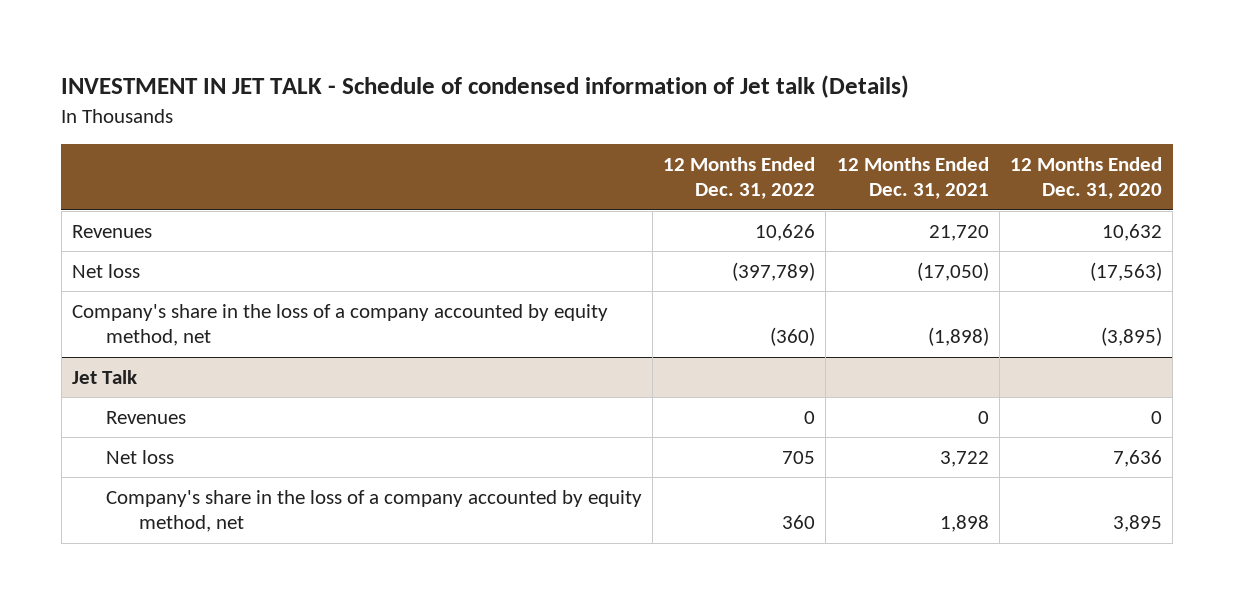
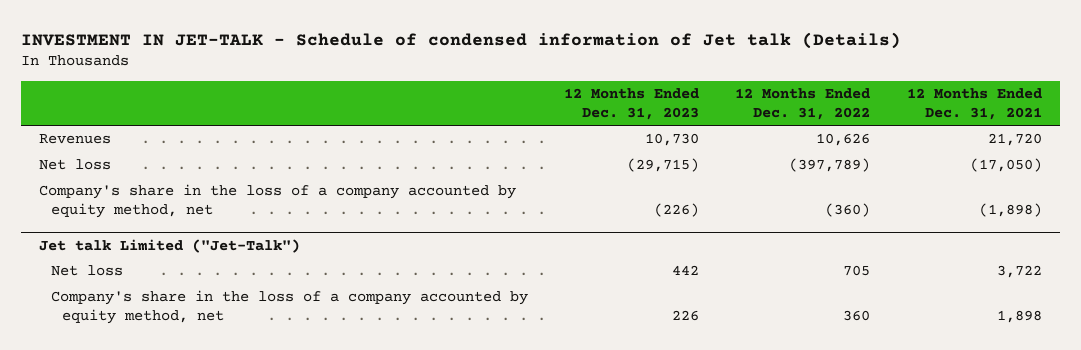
[61,75,910,99] INVESTMENT IN JET TALK - Schedule of condensed information of Jet talk (Details) -> [20,31,901,49] INVESTMENT IN JET-TALK - Schedule of condensed information of Jet talk (Details)
[1009,156,1162,200] 12 Months Ended Dec. 31, 2020 -> none
none -> [563,88,699,120] 12 Months Ended Dec. 31, 2023
[105,411,186,425] Revenues -> none
[72,370,138,385] Jet Talk -> [38,238,300,253] Jet talk Limited ("Jet-Talk")

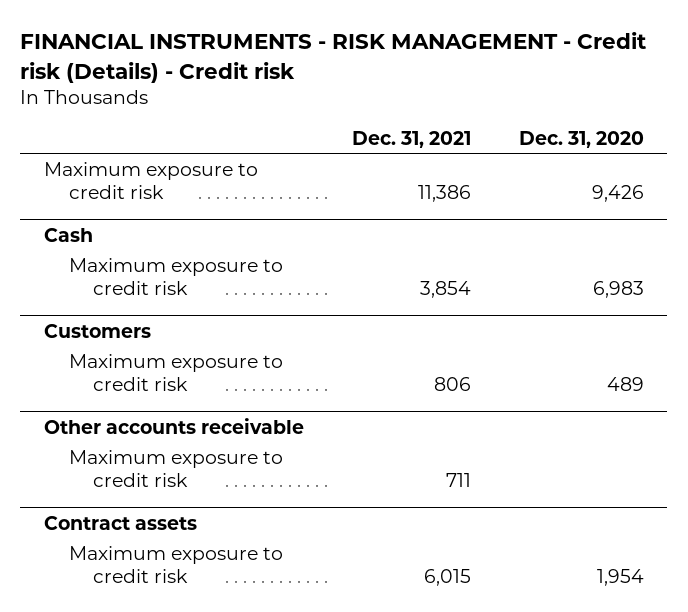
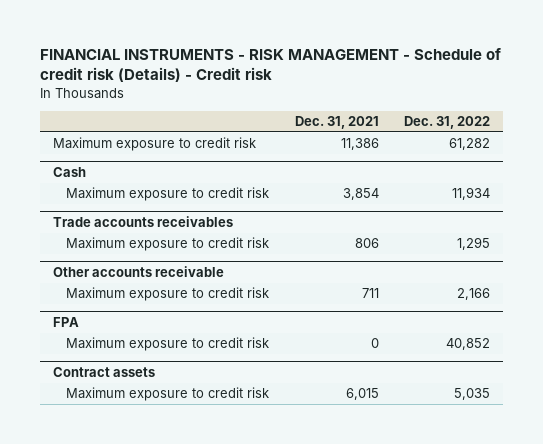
[20,32,647,83] FINANCIAL INSTRUMENTS - RISK MANAGEMENT - Credit risk (Details) - Credit risk -> [40,48,502,83] FINANCIAL INSTRUMENTS - RISK MANAGEMENT - Schedule of credit risk (Details) - Credit risk
[518,130,644,148] Dec. 31, 2020 -> none
none -> [403,115,490,129] Dec. 31, 2022
[44,323,152,338] Customers -> [53,216,234,228] Trade accounts receivables
none -> [53,317,80,328] FPA
none -> [66,337,270,352] Maximum exposure to credit risk

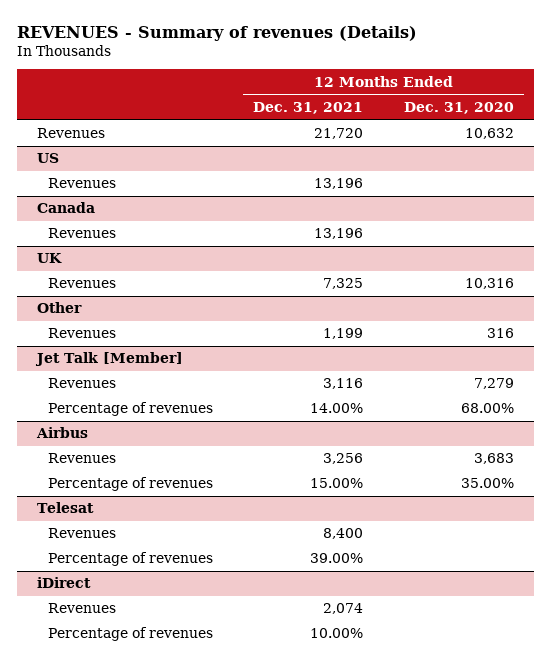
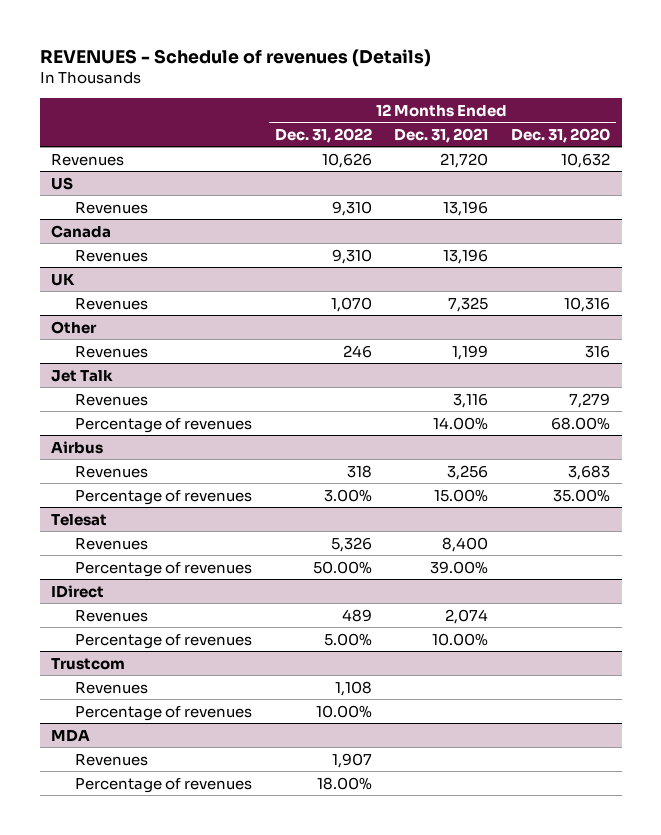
[16,25,417,41] REVENUES - Summary of revenues (Details) -> [39,48,431,67] REVENUES - Schedule of revenues (Details)
none -> [274,127,372,143] Dec. 31, 2022
[35,352,184,367] Jet Talk [Member] -> [50,369,113,382] Jet Talk
[37,577,92,589] iDirect -> [50,584,104,598] IDirect
none -> [50,657,125,670] Trustcom
none -> [74,681,148,694] Revenues
none -> [74,705,252,721] Percentage of revenues
none -> [50,728,90,742] MDA
none -> [74,753,148,766] Revenues
none -> [74,777,252,793] Percentage of revenues

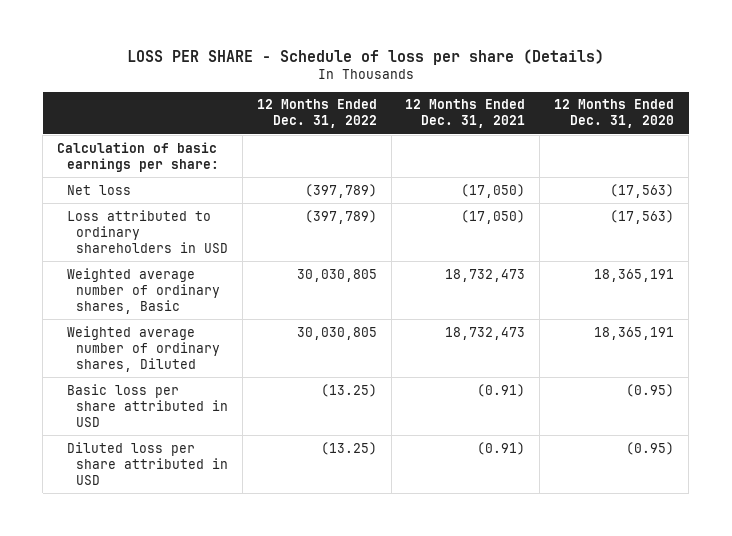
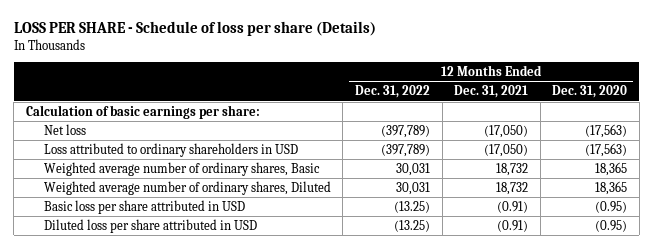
[296,268,377,282] 30,030,805 -> [395,162,430,176] 30,031
[445,268,526,282] 18,732,473 -> [496,162,529,176] 18,732
[594,268,675,282] 18,365,191 -> [595,161,628,176] 18,365
[296,326,377,340] 30,030,805 -> [395,181,430,195] 30,031
[445,326,526,340] 18,732,473 -> [496,181,529,195] 18,732
[594,326,675,340] 18,365,191 -> [595,180,628,195] 18,365

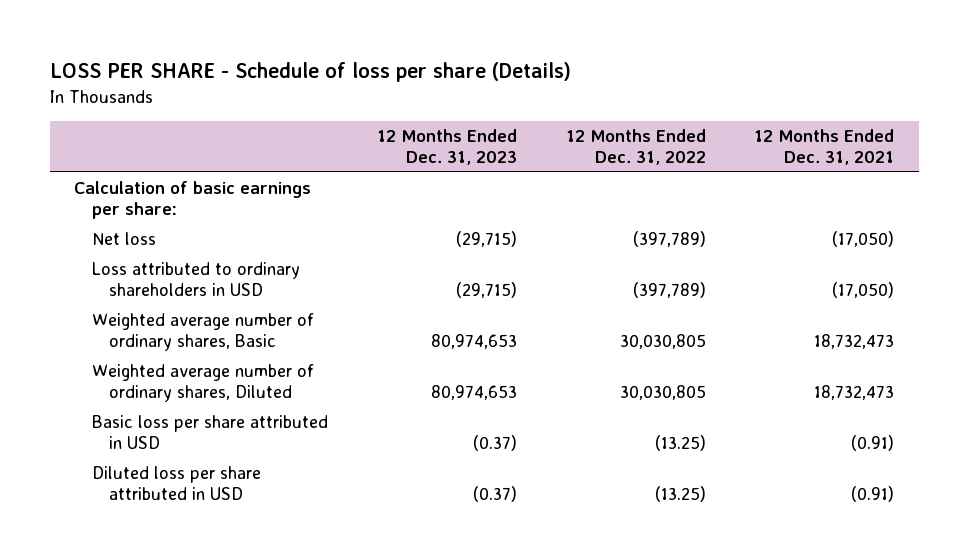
[552,85,628,99] Dec. 31, 2020 -> none
none -> [376,128,517,166] 12 Months Ended Dec. 31, 2023
[395,162,430,176] 30,031 -> [619,334,706,350] 30,030,805
[496,162,529,176] 18,732 -> [814,334,895,350] 18,732,473
[395,181,430,195] 30,031 -> [619,385,706,401] 30,030,805
[496,181,529,195] 18,732 -> [814,385,895,401] 18,732,473

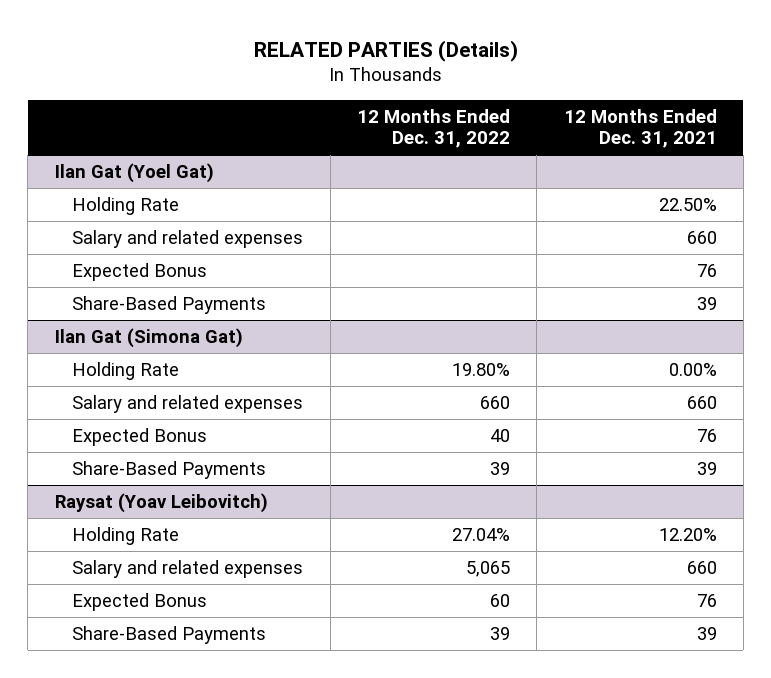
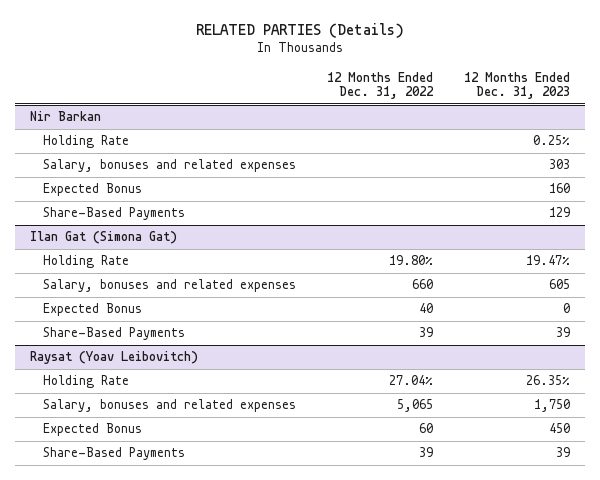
[563,108,717,149] 12 Months Ended Dec. 31, 2021 -> none
none -> [463,71,570,100] 12 Months Ended Dec. 31, 2023
[54,163,214,184] Ilan Gat (Yoel Gat) -> none
none -> [30,111,102,122] Nir Barkan
[72,230,304,249] Salary and related expenses -> [43,159,297,173] Salary, bonuses and related expenses
[72,395,304,414] Salary and related expenses -> [43,279,297,293] Salary, bonuses and related expenses
[72,560,304,579] Salary and related expenses -> [43,399,297,413] Salary, bonuses and related expenses

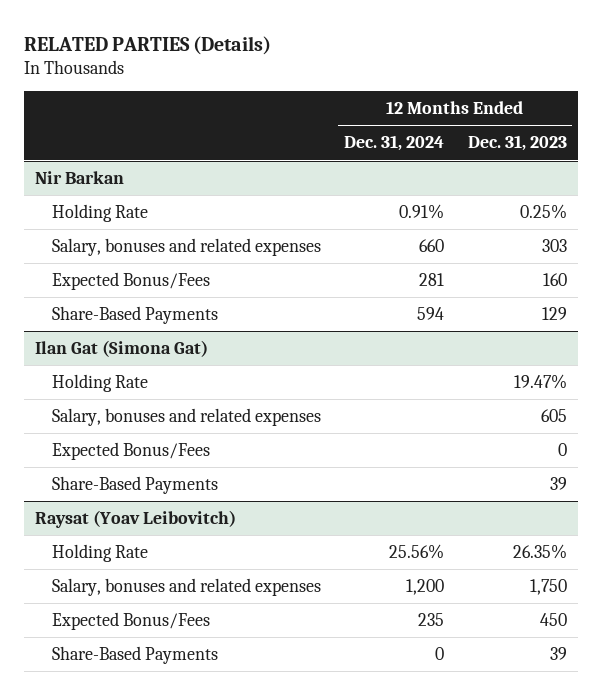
[327,71,435,100] 12 Months Ended Dec. 31, 2022 -> none
none -> [344,135,445,152] Dec. 31, 2024
[43,183,143,197] Expected Bonus -> [51,272,210,291] Expected Bonus/Fees
[43,303,143,317] Expected Bonus -> [51,442,210,461] Expected Bonus/Fees
[43,423,143,437] Expected Bonus -> [51,612,210,631] Expected Bonus/Fees

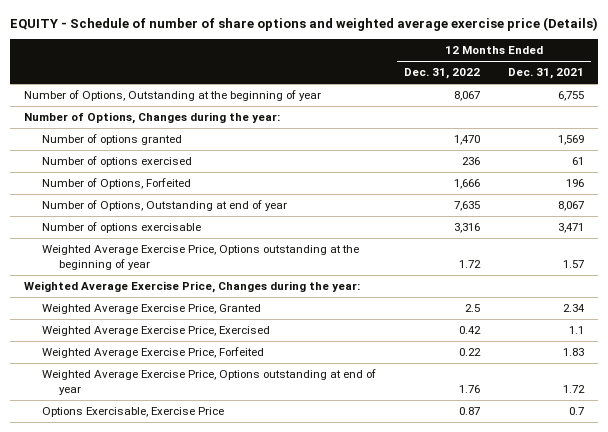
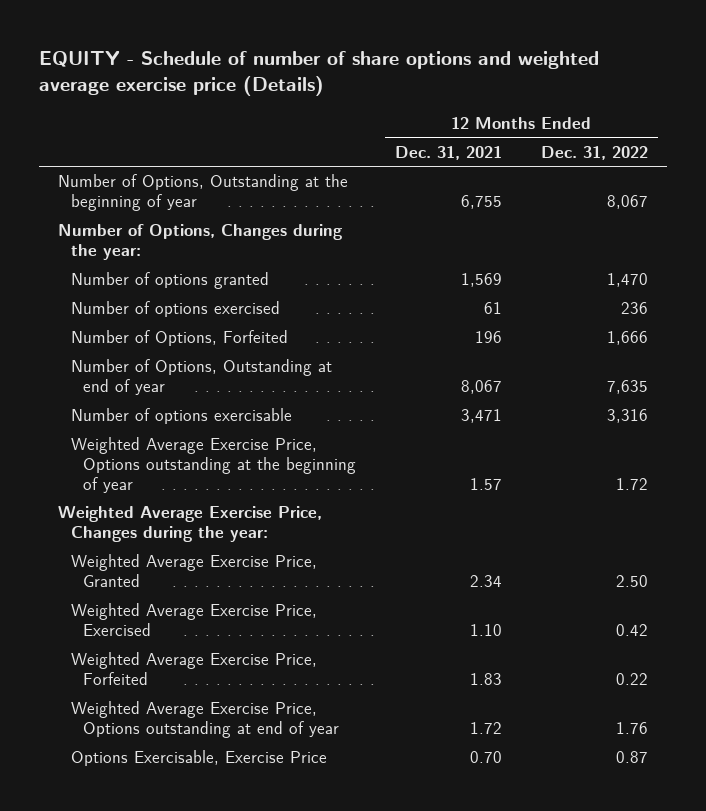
[464,304,480,313] 2.5 -> [615,575,648,588] 2.50
[569,326,585,335] 1.1 -> [469,624,502,637] 1.10
[569,407,585,416] 0.7 -> [469,751,502,764] 0.70

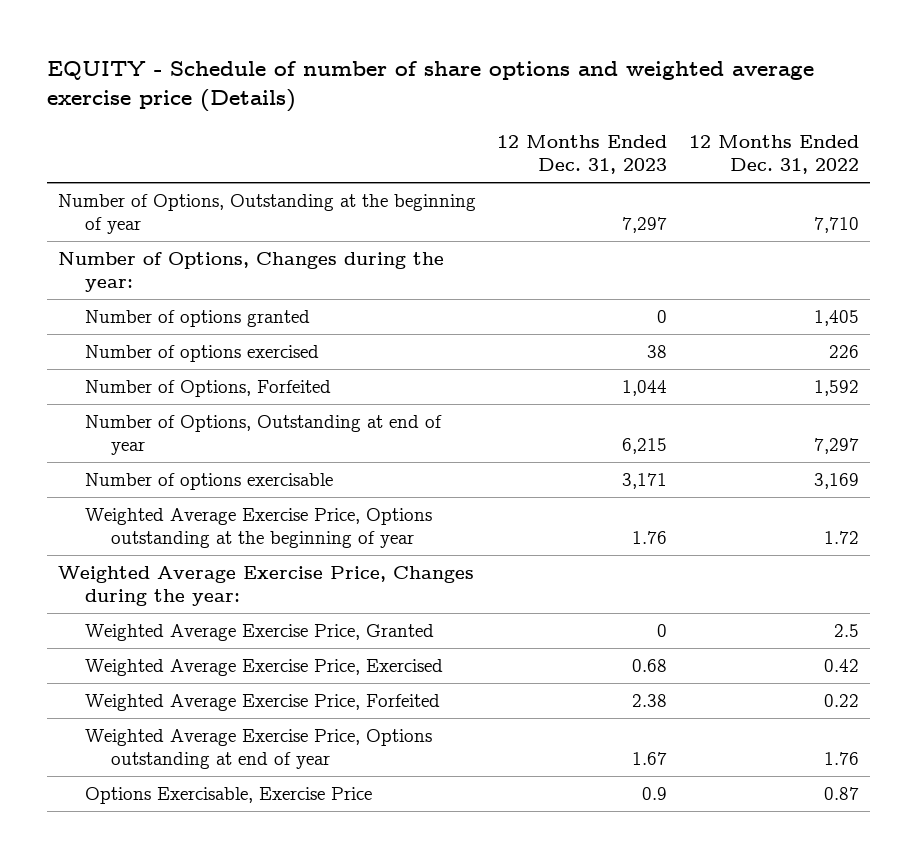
[394,145,502,160] Dec. 31, 2021 -> none
none -> [497,134,668,175] 12 Months Ended Dec. 31, 2023
[606,195,648,210] 8,067 -> [813,217,859,234] 7,710
[606,273,648,288] 1,470 -> [813,309,859,326] 1,405
[620,302,648,315] 236 -> [828,344,859,358] 226
[606,331,648,346] 1,666 -> [813,379,859,396] 1,592
[606,380,648,395] 7,635 -> [813,438,859,455] 7,297
[606,409,648,424] 3,316 -> [813,472,859,489] 3,169
[615,575,648,588] 2.50 -> [833,623,859,637] 2.5

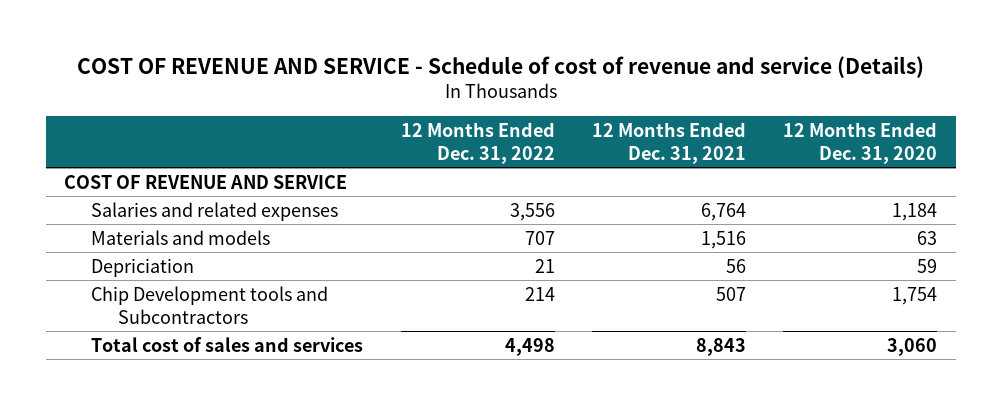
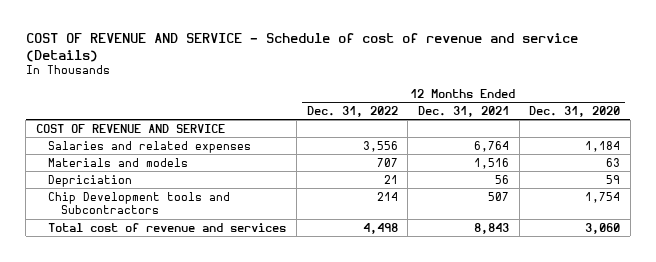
[91,336,364,352] Total cost of sales and services -> [48,222,287,232] Total cost of revenue and services

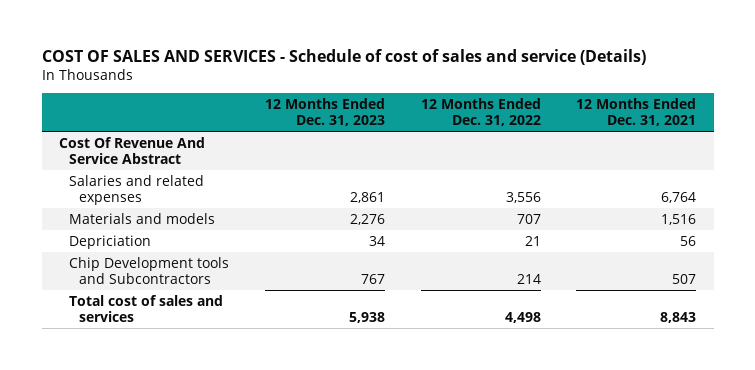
[25,32,578,62] COST OF REVENUE AND SERVICE - Schedule of cost of revenue and service (Details) -> [41,49,646,66] COST OF SALES AND SERVICES - Schedule of cost of sales and service (Details)
[529,105,621,117] Dec. 31, 2020 -> none
none -> [264,98,385,126] 12 Months Ended Dec. 31, 2023
[35,123,225,133] COST OF REVENUE AND SERVICE -> [59,136,206,164] Cost Of Revenue And Service Abstract
[48,222,287,232] Total cost of revenue and services -> [69,294,224,322] Total cost of sales and services

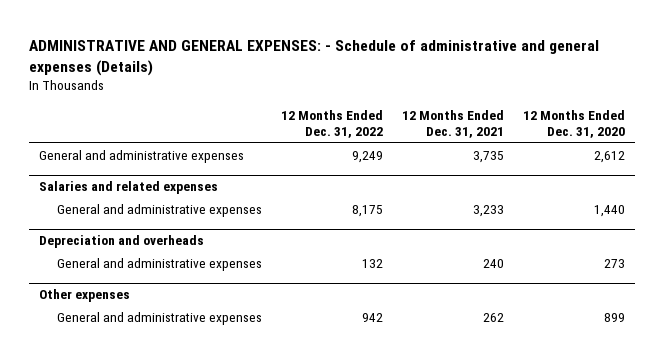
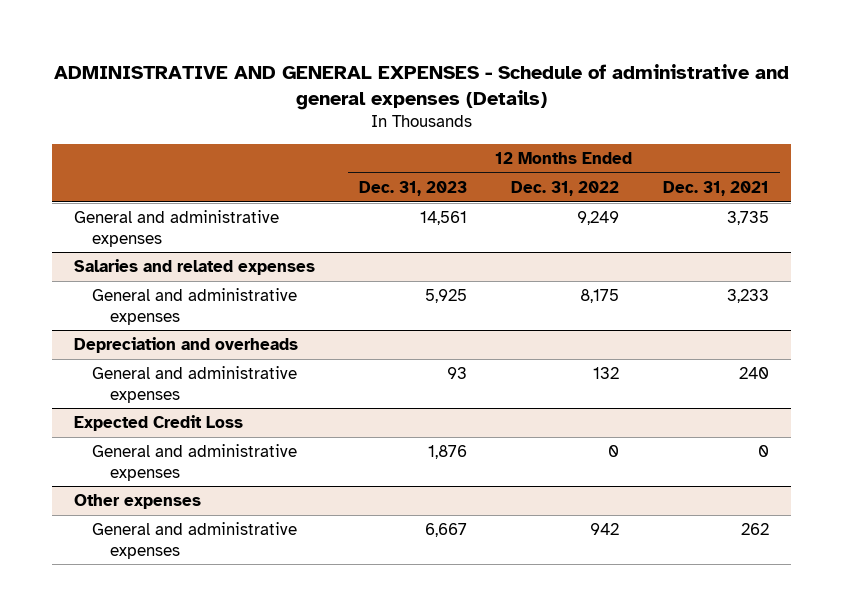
[29,39,600,76] ADMINISTRATIVE AND GENERAL EXPENSES: - Schedule of administrative and general expenses (Details) -> [53,63,789,110] ADMINISTRATIVE AND GENERAL EXPENSES - Schedule of administrative and general expenses (Details)
[523,109,626,139] 12 Months Ended Dec. 31, 2020 -> none
none -> [359,180,468,196] Dec. 31, 2023
none -> [74,415,244,432] Expected Credit Loss
none -> [92,444,298,481] General and administrative expenses

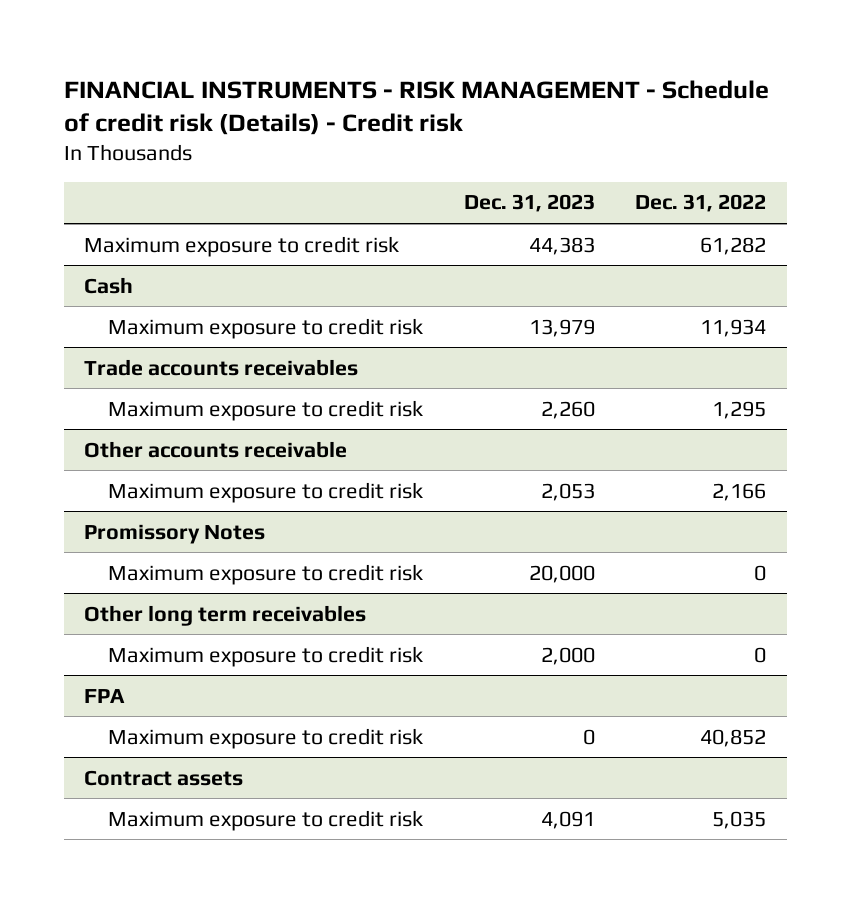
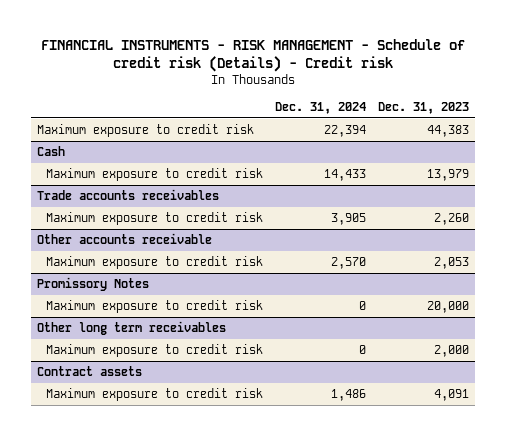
[635,194,767,213] Dec. 31, 2022 -> none
none -> [275,102,367,115] Dec. 31, 2024
[84,688,126,703] FPA -> none
[108,727,424,749] Maximum exposure to credit risk -> none

